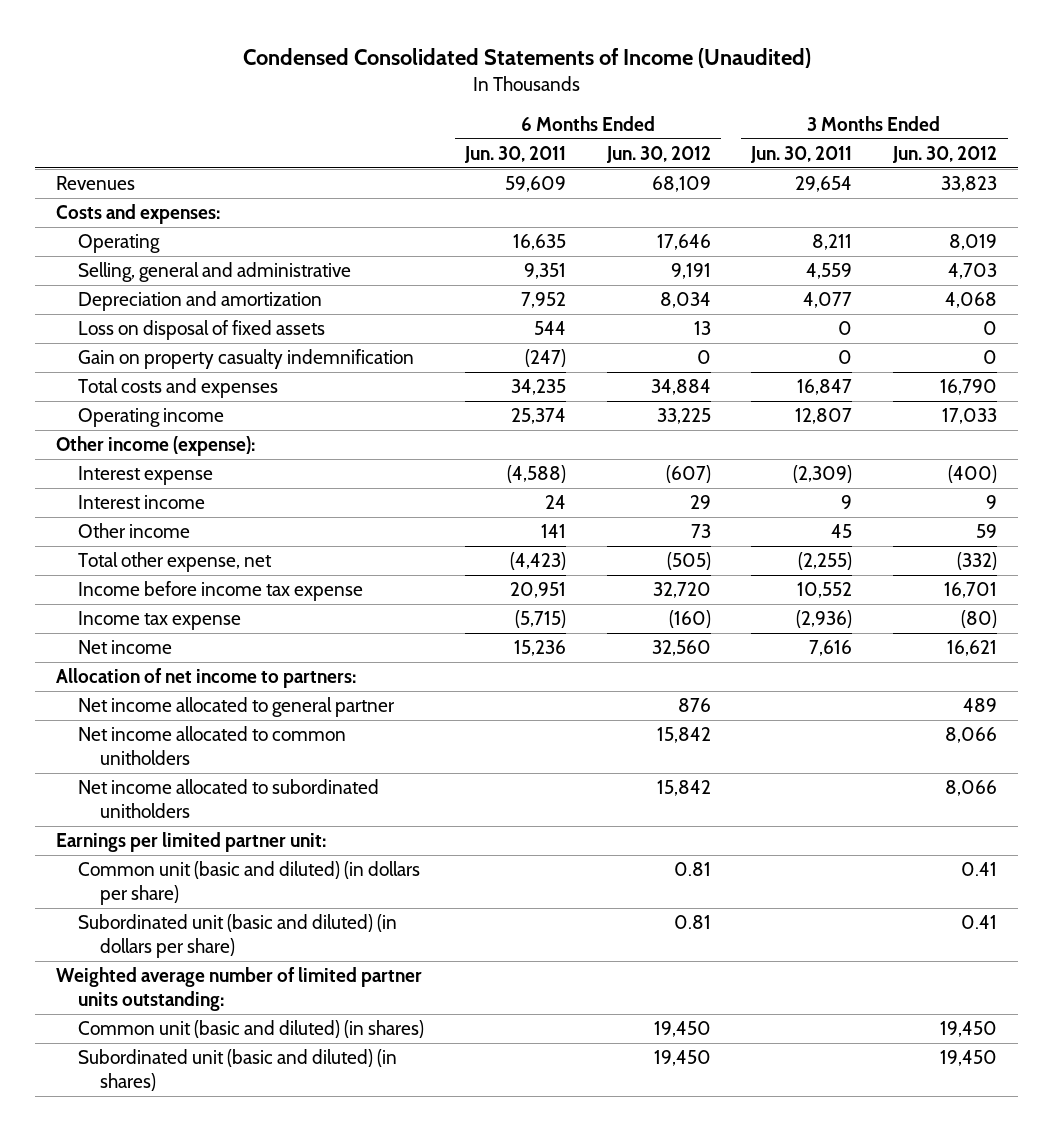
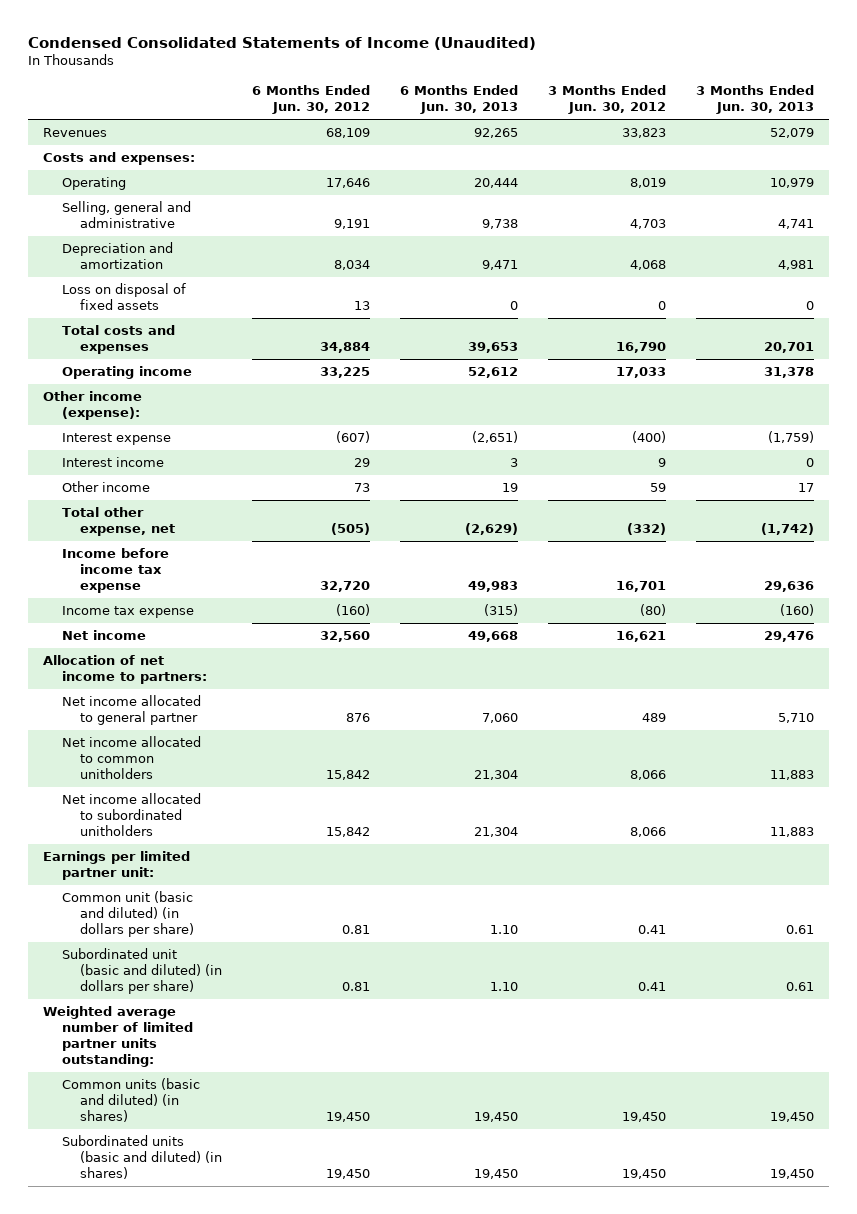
[463,145,566,163] Jun. 30, 2011 -> none
[750,145,853,163] Jun. 30, 2011 -> none
none -> [399,85,518,115] 6 Months Ended Jun. 30, 2013
none -> [695,85,814,115] 3 Months Ended Jun. 30, 2013
[77,349,414,370] Gain on property casualty indemnification -> none
[77,1020,424,1039] Common unit (basic and diluted) (in shares) -> [61,1078,200,1123] Common units (basic and diluted) (in shares)
[77,1049,397,1091] Subordinated unit (basic and diluted) (in shares) -> [61,1135,223,1180] Subordinated units (basic and diluted) (in shares)

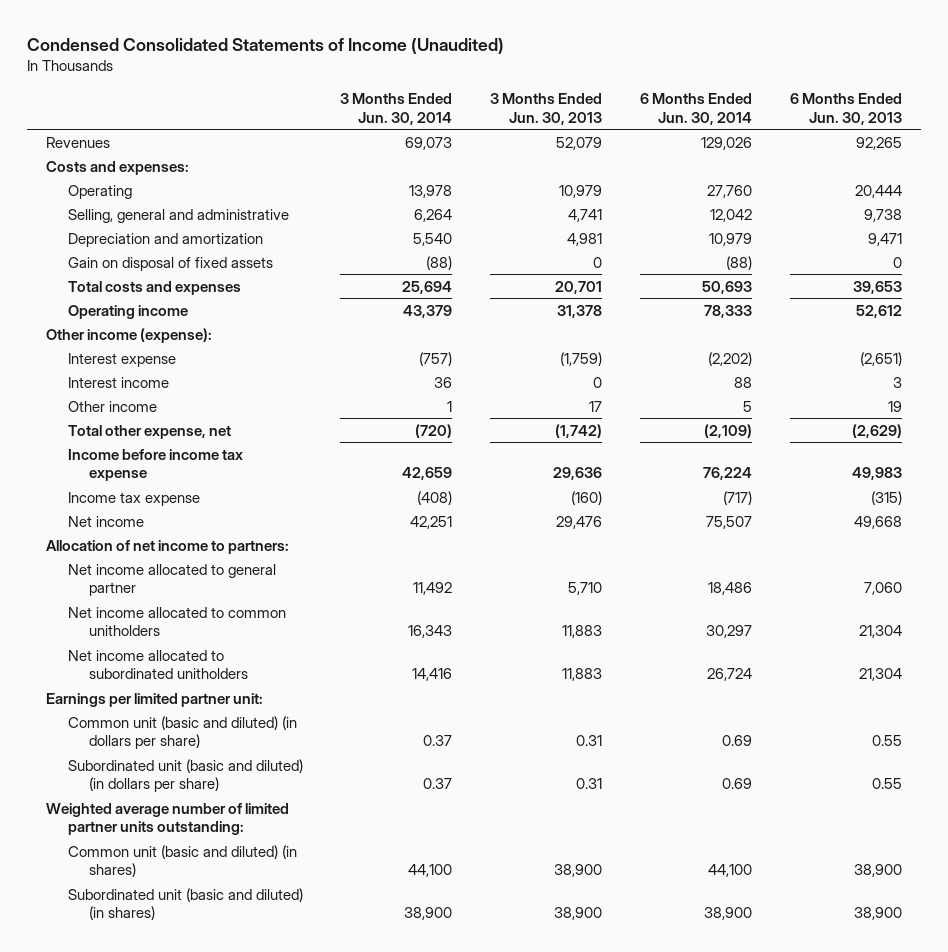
[252,85,371,115] 6 Months Ended Jun. 30, 2012 -> none
[547,85,666,115] 3 Months Ended Jun. 30, 2012 -> none
none -> [340,93,453,125] 3 Months Ended Jun. 30, 2014
none -> [639,93,752,125] 6 Months Ended Jun. 30, 2014
[61,283,186,311] Loss on disposal of fixed assets -> [67,256,273,271] Gain on disposal of fixed assets
[489,925,518,935] 1.10 -> [871,735,902,747] 0.55
[785,925,814,935] 0.61 -> [576,735,603,747] 0.31
[489,982,518,992] 1.10 -> [871,778,902,790] 0.55
[785,982,814,992] 0.61 -> [576,778,603,790] 0.31
[61,1078,200,1123] Common units (basic and diluted) (in shares) -> [67,844,297,878] Common unit (basic and diluted) (in shares)
[473,1112,518,1123] 19,450 -> [853,864,902,878] 38,900
[769,1112,814,1123] 19,450 -> [554,864,603,878] 38,900
[61,1135,223,1180] Subordinated units (basic and diluted) (in shares) -> [67,887,303,921] Subordinated unit (basic and diluted) (in shares)
[473,1169,518,1180] 19,450 -> [853,907,902,921] 38,900
[769,1169,814,1180] 19,450 -> [554,907,603,921] 38,900

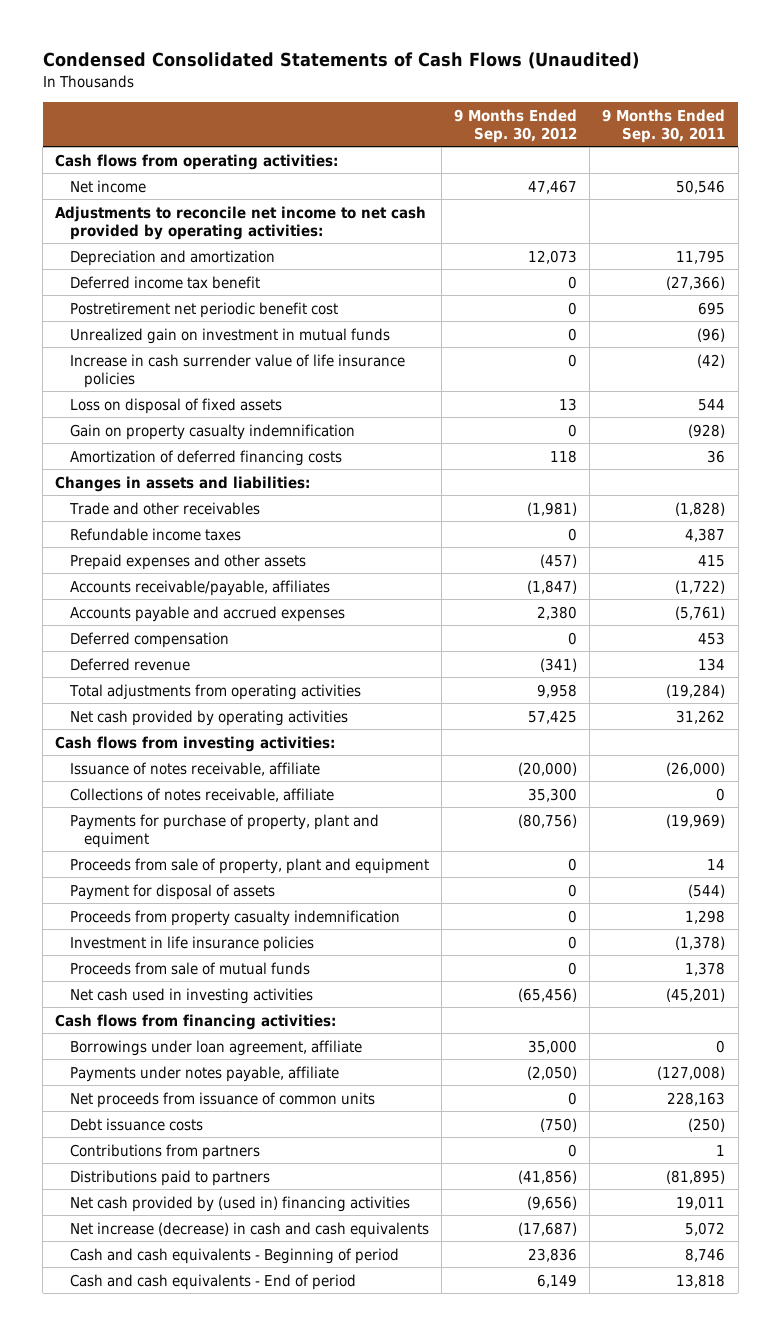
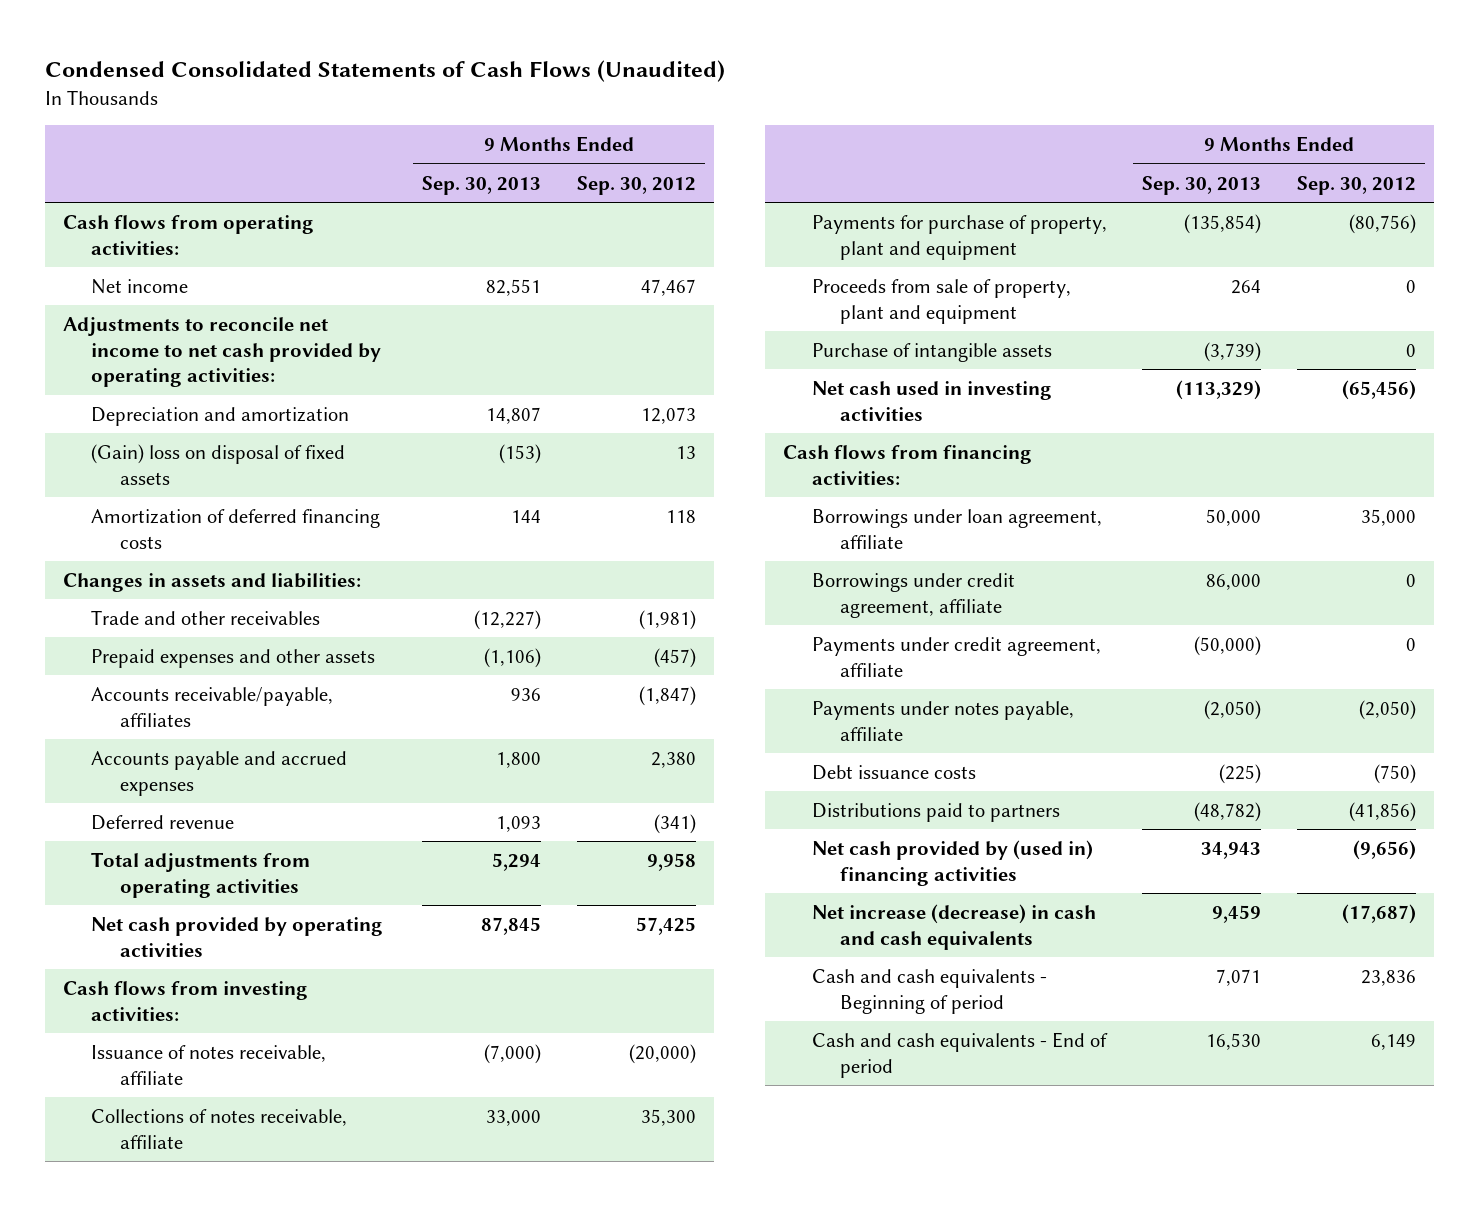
[602,108,726,143] 9 Months Ended Sep. 30, 2011 -> none
none -> [421,175,541,195] Sep. 30, 2013
[69,275,260,289] Deferred income tax benefit -> none
[69,301,338,318] Postretirement net periodic benefit cost -> none
[69,327,390,344] Unrealized gain on investment in mutual funds -> none
[69,353,405,388] Increase in cash surrender value of life insurance policies -> none
[69,423,355,440] Gain on property casualty indemnification -> none
[69,397,282,414] Loss on disposal of fixed assets -> [91,443,346,485] (Gain) loss on disposal of fixed assets
[69,527,241,541] Refundable income taxes -> none
[69,631,229,648] Deferred compensation -> none
[69,813,379,848] Payments for purchase of property, plant and equiment -> [811,214,1107,260] Payments for purchase of property, plant and equipment
[69,883,275,900] Payment for disposal of assets -> none
[69,909,400,926] Proceeds from property casualty indemnification -> none
[69,935,314,952] Investment in life insurance policies -> none
[69,961,310,975] Proceeds from sale of mutual funds -> none
none -> [811,342,1052,362] Purchase of intangible assets
none -> [811,572,1015,618] Borrowings under credit agreement, affiliate
none -> [811,636,1101,677] Payments under credit agreement, affiliate
[69,1091,375,1108] Net proceeds from issuance of common units -> none
[69,1143,260,1160] Contributions from partners -> none

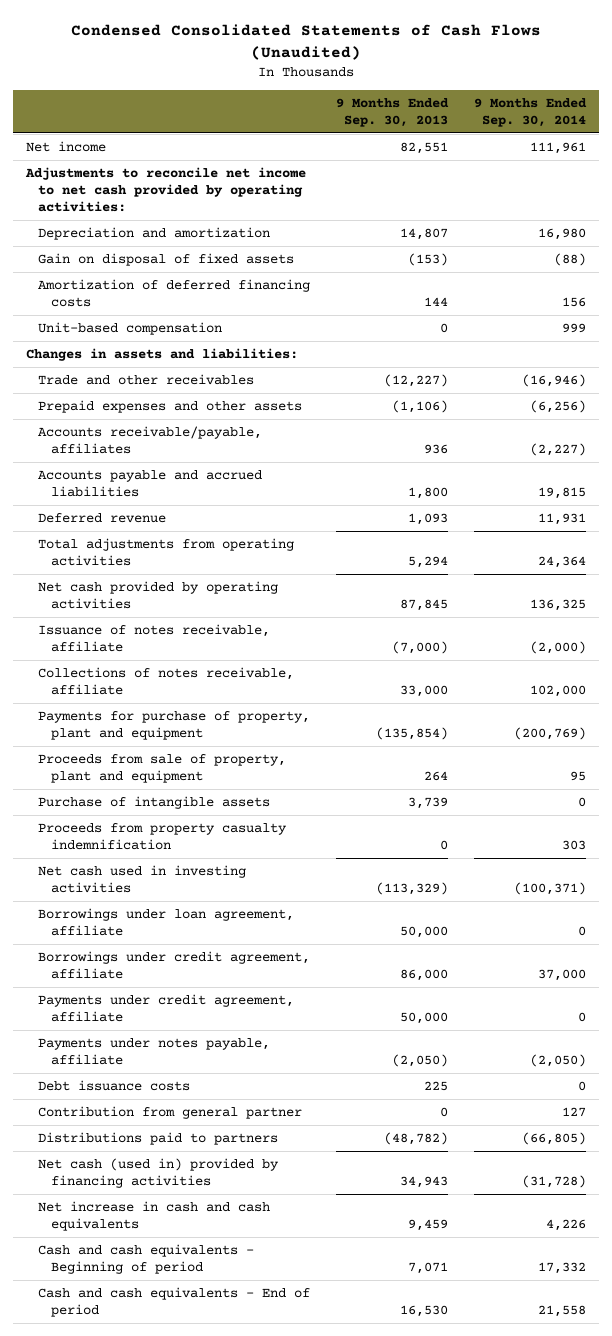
[576,175,696,195] Sep. 30, 2012 -> none
none -> [473,98,587,127] 9 Months Ended Sep. 30, 2014
[62,214,314,255] Cash flows from operating activities: -> none
[91,443,346,485] (Gain) loss on disposal of fixed assets -> [38,253,295,267] Gain on disposal of fixed assets
none -> [38,322,223,336] Unit-based compensation
[91,750,348,796] Accounts payable and accrued expenses -> [38,470,263,498] Accounts payable and accrued liabilities
[62,980,308,1021] Cash flows from investing activities: -> none
[1204,341,1262,362] (3,739) -> [408,797,449,810] 3,739
none -> [38,823,288,851] Proceeds from property casualty indemnification
[783,444,1033,485] Cash flows from financing activities: -> none
[1194,635,1262,656] (50,000) -> [400,1012,449,1025] 50,000
[1219,763,1262,784] (225) -> [424,1081,449,1092] 225
none -> [38,1106,303,1120] Contribution from general partner
[811,839,1093,886] Net cash provided by (used in) financing activities -> [38,1158,280,1189] Net cash (used in) provided by financing activities
[811,903,1096,950] Net increase (decrease) in cash and cash equivalents -> [38,1201,271,1232] Net increase in cash and cash equivalents

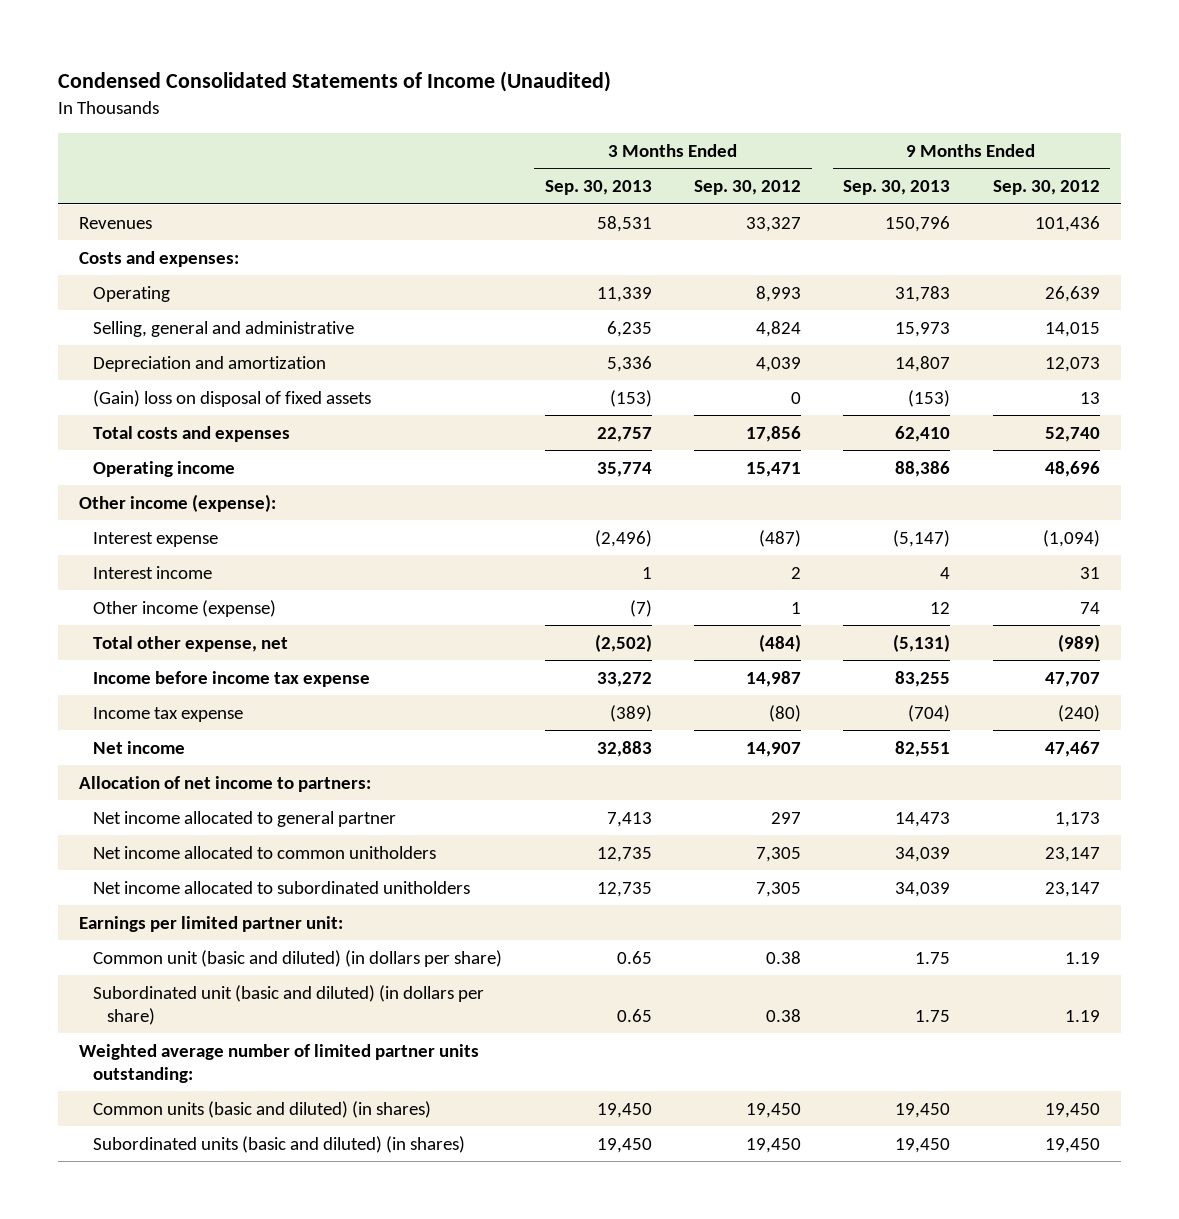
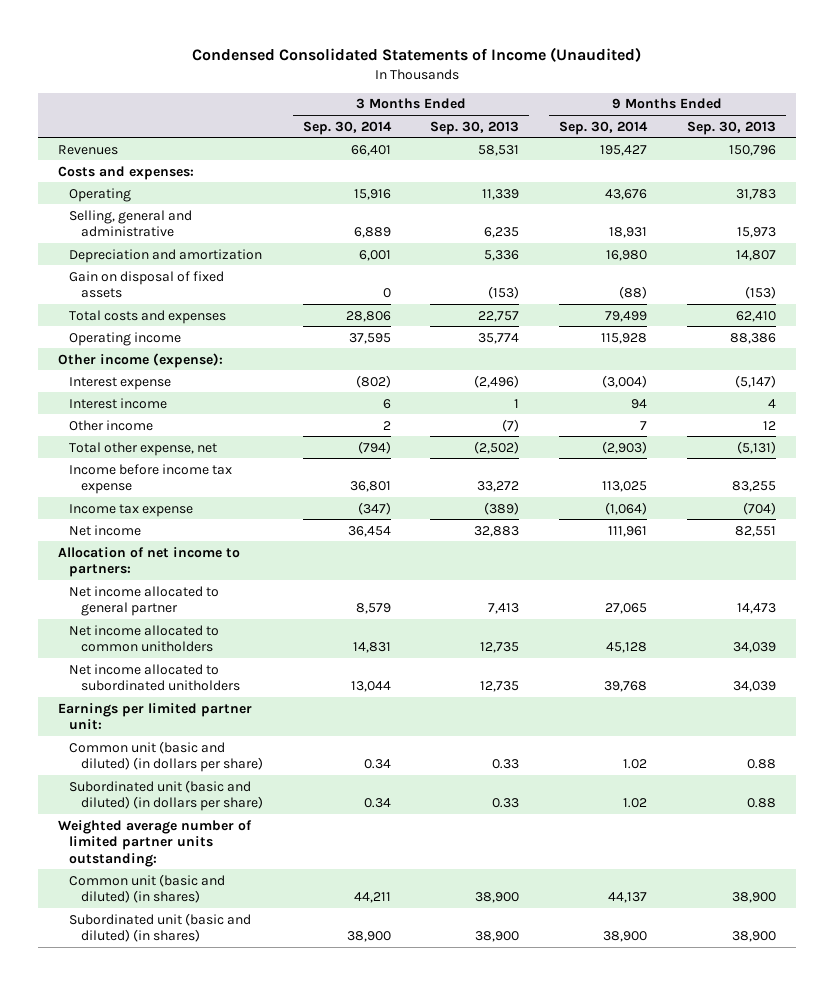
[693,180,801,196] Sep. 30, 2012 -> none
[992,180,1100,196] Sep. 30, 2012 -> none
none -> [302,120,392,135] Sep. 30, 2014
none -> [559,120,649,135] Sep. 30, 2014
[93,389,372,407] (Gain) loss on disposal of fixed assets -> [69,270,225,299] Gain on disposal of fixed assets
[93,599,277,617] Other income (expense) -> [69,419,154,431] Other income
[616,950,652,964] 0.65 -> [492,759,520,770] 0.33
[915,951,951,964] 1.75 -> [746,759,776,770] 0.88
[616,1008,652,1022] 0.65 -> [492,798,520,809] 0.33
[915,1009,951,1022] 1.75 -> [746,798,776,809] 0.88
[93,1100,432,1118] Common units (basic and diluted) (in shares) -> [69,873,226,904] Common unit (basic and diluted) (in shares)
[596,1102,652,1118] 19,450 -> [475,892,520,904] 38,900
[895,1102,951,1118] 19,450 -> [731,892,776,904] 38,900
[93,1135,466,1153] Subordinated units (basic and diluted) (in shares) -> [69,912,252,943] Subordinated unit (basic and diluted) (in shares)
[596,1137,652,1153] 19,450 -> [475,931,520,943] 38,900
[895,1137,951,1153] 19,450 -> [731,931,776,943] 38,900

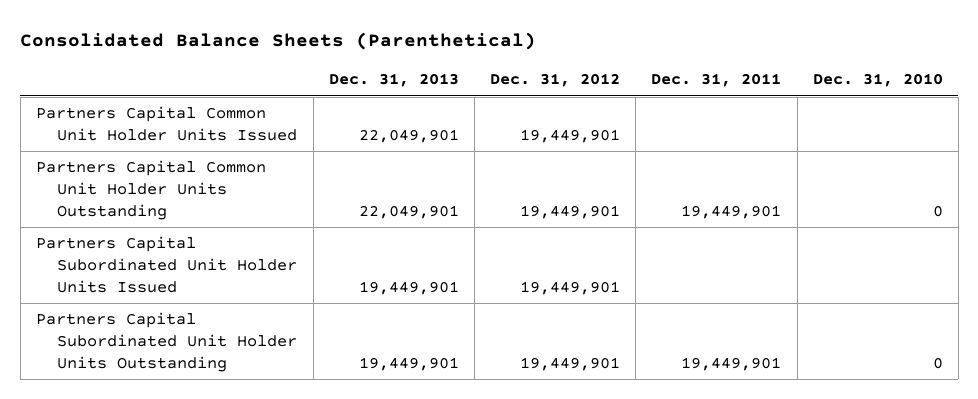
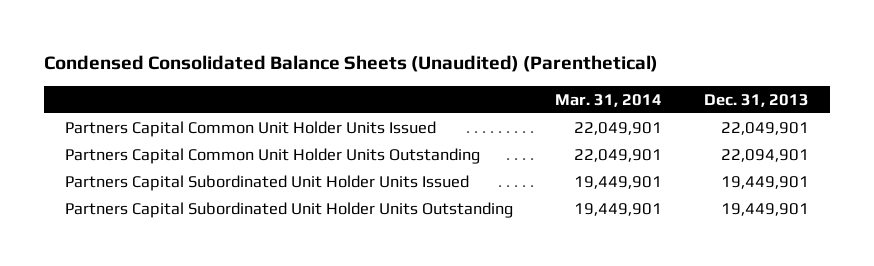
[20,32,537,51] Consolidated Balance Sheets (Parenthetical) -> [43,55,658,73] Condensed Consolidated Balance Sheets (Unaudited) (Parenthetical)
[490,73,621,88] Dec. 31, 2012 -> none
[651,73,782,88] Dec. 31, 2011 -> none
[812,73,943,88] Dec. 31, 2010 -> none
none -> [555,93,663,107] Mar. 31, 2014
[358,205,459,220] 22,049,901 -> [721,148,810,162] 22,094,901

